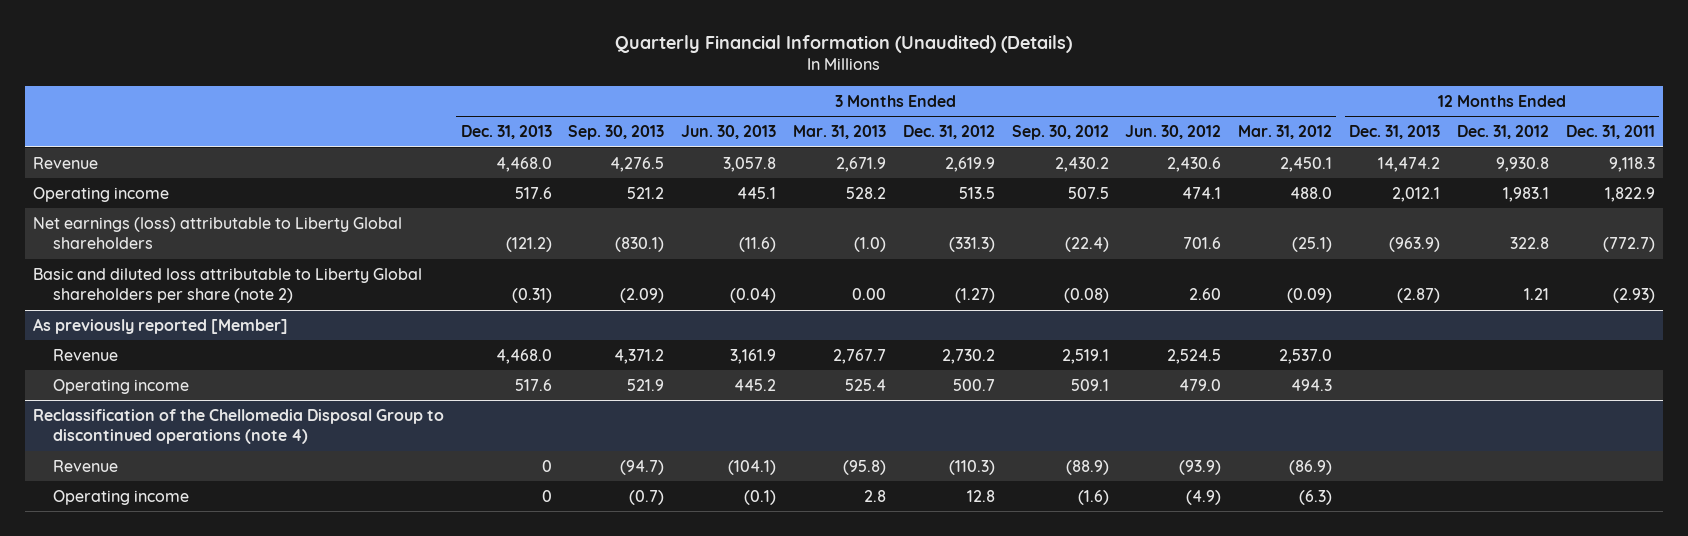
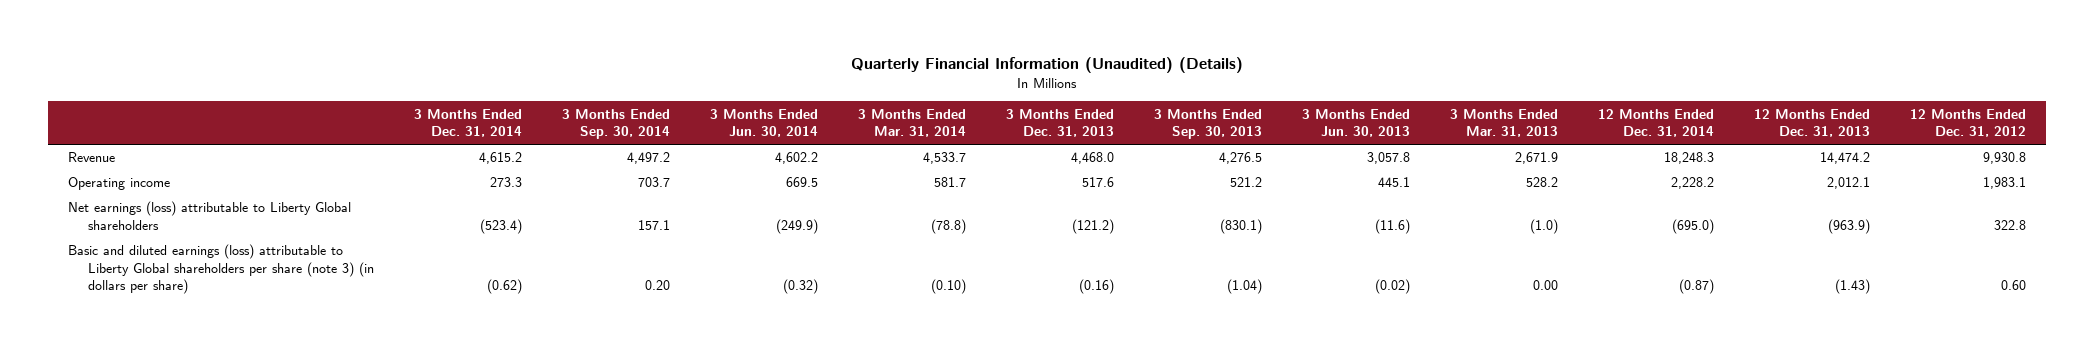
[902,125,995,140] Dec. 31, 2012 -> none
[1011,125,1109,141] Sep. 30, 2012 -> none
[1125,125,1222,140] Jun. 30, 2012 -> none
[1238,125,1333,140] Mar. 31, 2012 -> none
[1565,125,1655,140] Dec. 31, 2011 -> none
none -> [414,108,523,138] 3 Months Ended Dec. 31, 2014
none -> [562,108,671,140] 3 Months Ended Sep. 30, 2014
none -> [710,108,819,138] 3 Months Ended Jun. 30, 2014
none -> [858,108,967,138] 3 Months Ended Mar. 31, 2014
none -> [1597,108,1714,138] 12 Months Ended Dec. 31, 2014
[32,317,288,334] As previously reported [Member] -> none
[52,348,118,361] Revenue -> none
[52,378,189,394] Operating income -> none
[32,408,444,445] Reclassification of the Chellomedia Disposal Group to discontinued operations (note 4) -> none
[52,459,118,472] Revenue -> none
[52,489,189,505] Operating income -> none
[32,267,422,304] Basic and diluted loss attributable to Liberty Global shareholders per share (note 2) -> [67,244,375,295] Basic and diluted earnings (loss) attributable to Liberty Global shareholders per share (note 3) (in dollars per share)
[511,288,552,304] (0.31) -> [1079,279,1115,295] (0.16)
[620,288,665,304] (2.09) -> [1227,279,1263,295] (1.04)
[730,288,777,304] (0.04) -> [1374,279,1410,295] (0.02)
[1397,288,1441,304] (2.87) -> [1834,279,1870,295] (1.43)
[1523,288,1549,301] 1.21 -> [2000,280,2026,291] 0.60

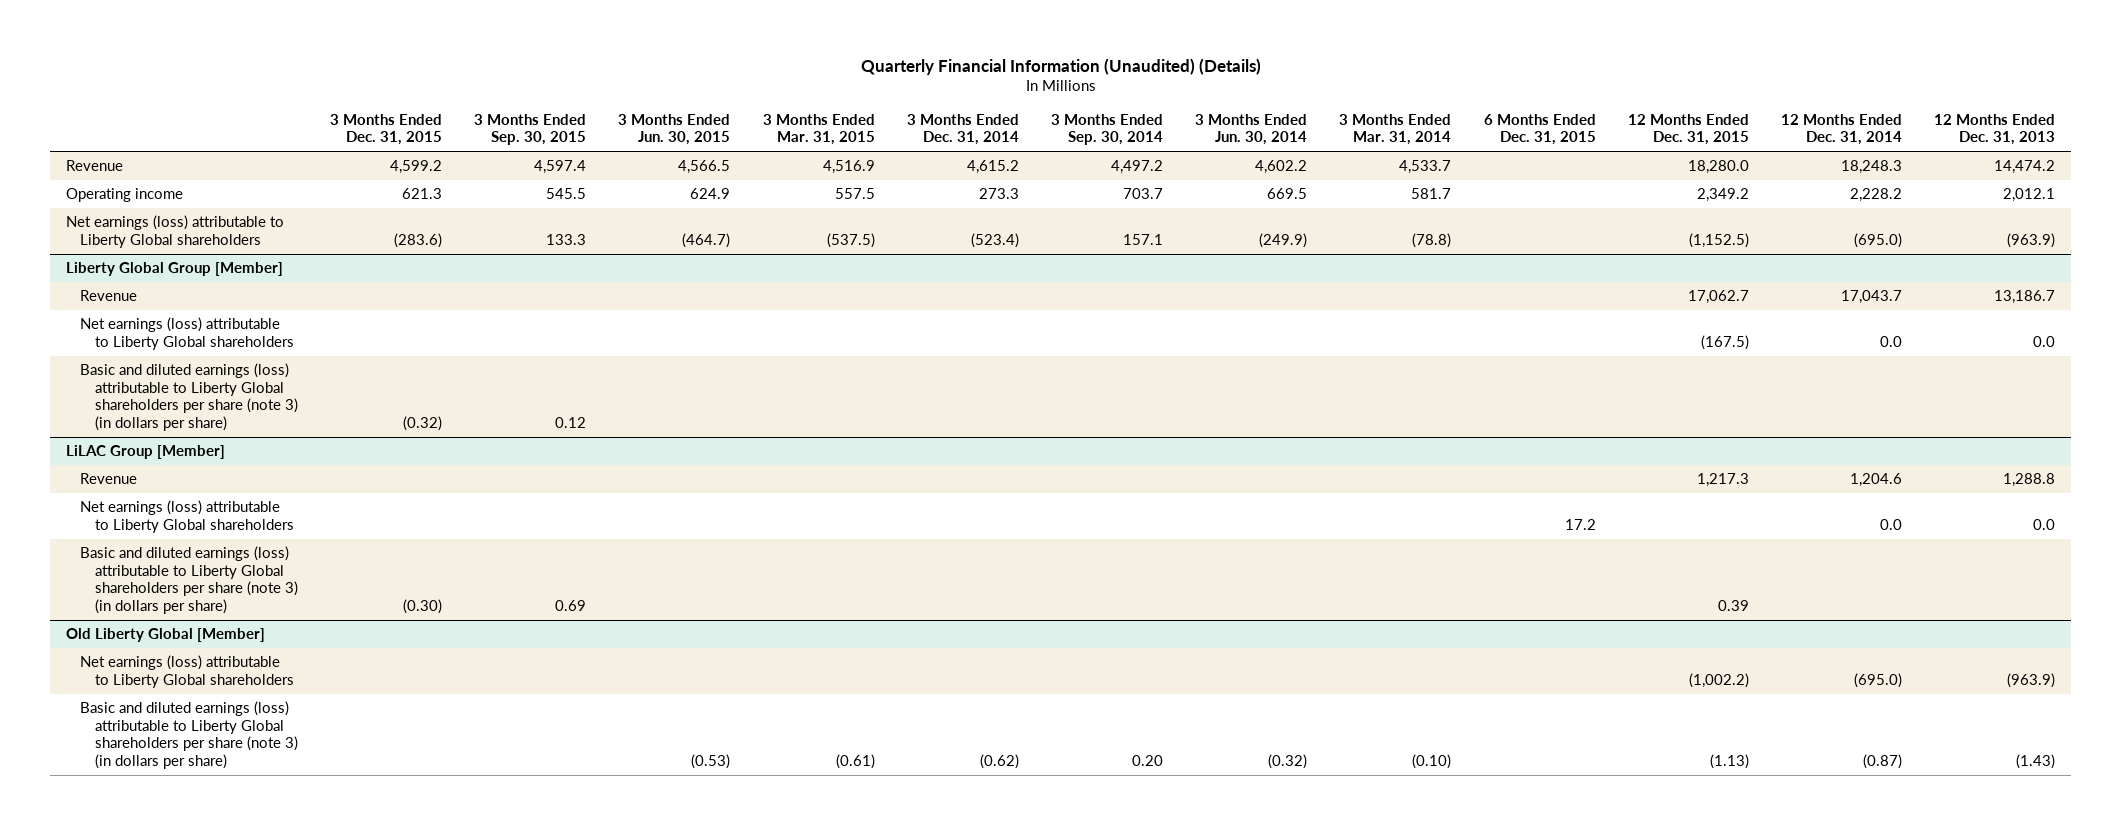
[1006,108,1115,138] 3 Months Ended Dec. 31, 2013 -> none
[1154,108,1263,140] 3 Months Ended Sep. 30, 2013 -> none
[1301,108,1410,138] 3 Months Ended Jun. 30, 2013 -> none
[1449,108,1558,138] 3 Months Ended Mar. 31, 2013 -> none
[1909,108,2026,138] 12 Months Ended Dec. 31, 2012 -> none
none -> [330,113,443,146] 3 Months Ended Dec. 31, 2015
none -> [474,113,587,146] 3 Months Ended Sep. 30, 2015
none -> [618,113,731,146] 3 Months Ended Jun. 30, 2015
none -> [762,113,875,146] 3 Months Ended Mar. 31, 2015
none -> [1483,113,1596,146] 6 Months Ended Dec. 31, 2015
none -> [1627,113,1749,146] 12 Months Ended Dec. 31, 2015
none -> [65,262,283,277] Liberty Global Group [Member]
none -> [80,290,138,302] Revenue
none -> [80,317,294,350] Net earnings (loss) attributable to Liberty Global shareholders
none -> [80,363,298,432] Basic and diluted earnings (loss) attributable to Liberty Global shareholders per share (note 3) (in dollars per share)
none -> [65,445,225,460] LiLAC Group [Member]
none -> [80,473,138,485] Revenue
none -> [80,500,294,533] Net earnings (loss) attributable to Liberty Global shareholders
none -> [80,546,298,615] Basic and diluted earnings (loss) attributable to Liberty Global shareholders per share (note 3) (in dollars per share)
none -> [65,628,265,643] Old Liberty Global [Member]
none -> [80,655,294,688] Net earnings (loss) attributable to Liberty Global shareholders

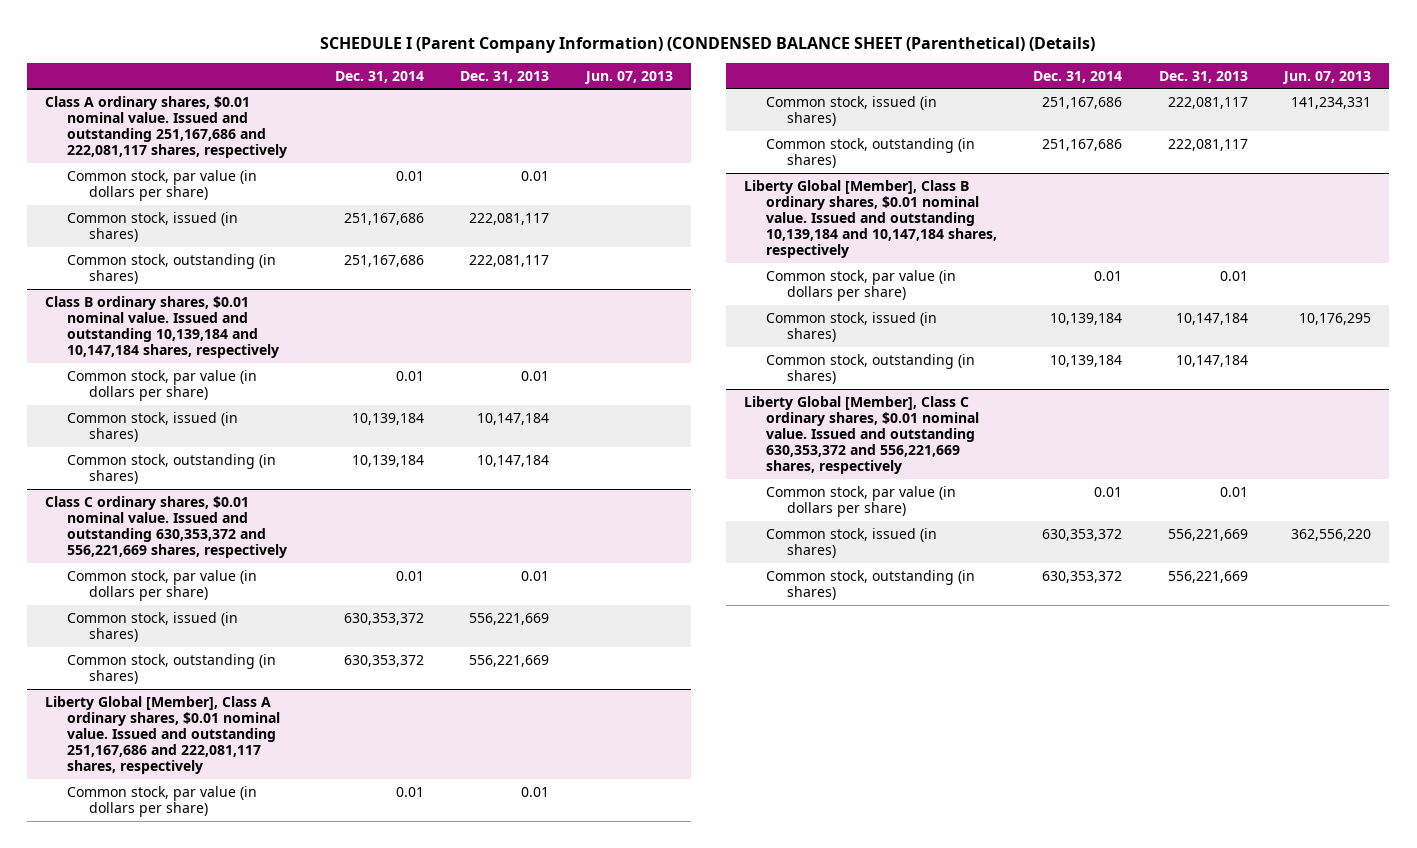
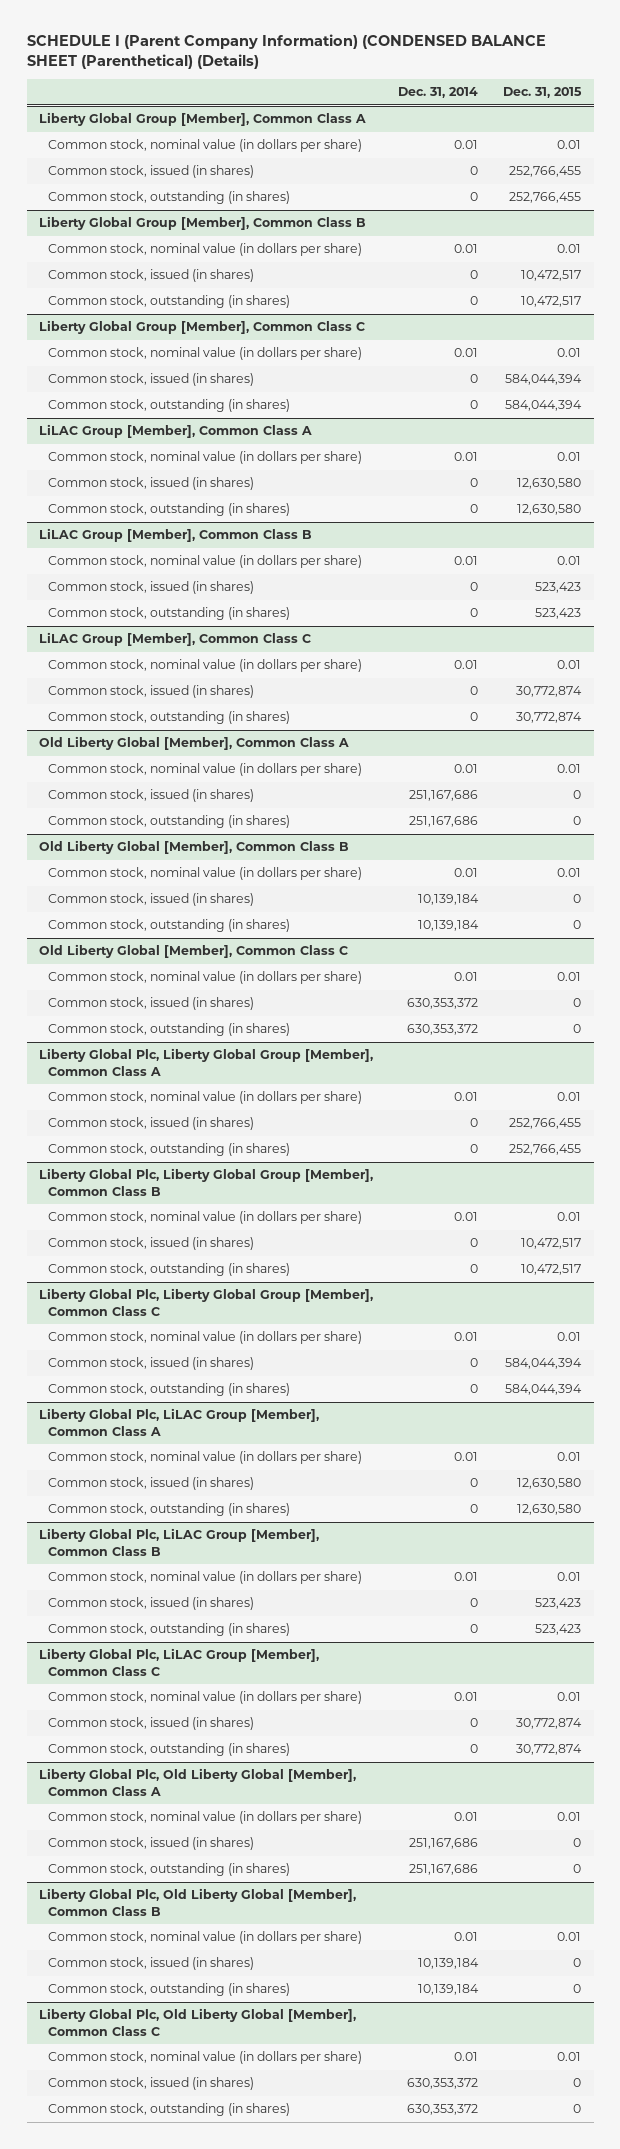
[460,70,550,83] Dec. 31, 2013 -> none
[583,70,673,84] Jun. 07, 2013 -> none
none -> [503,87,583,99] Dec. 31, 2015
[45,95,288,158] Class A ordinary shares, $0.01 nominal value. Issued and outstanding 251,167,686 and 222,081,117 shares, respectively -> none
none -> [39,112,367,127] Liberty Global Group [Member], Common Class A
[67,169,258,201] Common stock, par value (in dollars per share) -> [48,139,363,153] Common stock, nominal value (in dollars per share)
none -> [48,165,255,179] Common stock, issued (in shares)
none -> [48,191,291,205] Common stock, outstanding (in shares)
none -> [39,216,367,231] Liberty Global Group [Member], Common Class B
none -> [48,243,363,257] Common stock, nominal value (in dollars per share)
none -> [48,269,255,283] Common stock, issued (in shares)
none -> [48,295,291,309] Common stock, outstanding (in shares)
none -> [39,320,366,335] Liberty Global Group [Member], Common Class C
none -> [48,347,363,361] Common stock, nominal value (in dollars per share)
none -> [48,373,255,387] Common stock, issued (in shares)
none -> [48,399,291,413] Common stock, outstanding (in shares)
none -> [39,424,313,439] LiLAC Group [Member], Common Class A
none -> [48,451,363,465] Common stock, nominal value (in dollars per share)
none -> [48,477,255,491] Common stock, issued (in shares)
none -> [48,503,291,517] Common stock, outstanding (in shares)
none -> [39,528,313,543] LiLAC Group [Member], Common Class B
none -> [48,555,363,569] Common stock, nominal value (in dollars per share)
none -> [48,581,255,595] Common stock, issued (in shares)
none -> [48,607,291,621] Common stock, outstanding (in shares)
none -> [39,632,312,647] LiLAC Group [Member], Common Class C
none -> [48,659,363,673] Common stock, nominal value (in dollars per share)
none -> [48,685,255,699] Common stock, issued (in shares)
none -> [48,711,291,725] Common stock, outstanding (in shares)
none -> [39,736,350,751] Old Liberty Global [Member], Common Class A
none -> [48,763,363,777] Common stock, nominal value (in dollars per share)
[45,295,280,358] Class B ordinary shares, $0.01 nominal value. Issued and outstanding 10,139,184 and 10,147,184 shares, respectively -> none
none -> [39,840,350,855] Old Liberty Global [Member], Common Class B
[67,369,258,401] Common stock, par value (in dollars per share) -> [48,867,363,881] Common stock, nominal value (in dollars per share)
[45,495,288,558] Class C ordinary shares, $0.01 nominal value. Issued and outstanding 630,353,372 and 556,221,669 shares, respectively -> none
none -> [39,944,349,959] Old Liberty Global [Member], Common Class C
[67,569,258,601] Common stock, par value (in dollars per share) -> [48,971,363,985] Common stock, nominal value (in dollars per share)
[45,695,281,774] Liberty Global [Member], Class A ordinary shares, $0.01 nominal value. Issued and outstanding 251,167,686 and 222,081,117 shares, respectively -> none
none -> [39,1048,374,1076] Liberty Global Plc, Liberty Global Group [Member], Common Class A
[67,785,258,817] Common stock, par value (in dollars per share) -> [48,1091,363,1105] Common stock, nominal value (in dollars per share)
none -> [48,1117,255,1131] Common stock, issued (in shares)
none -> [48,1143,291,1157] Common stock, outstanding (in shares)
none -> [39,1168,374,1196] Liberty Global Plc, Liberty Global Group [Member], Common Class B
none -> [48,1211,363,1225] Common stock, nominal value (in dollars per share)
none -> [48,1237,255,1251] Common stock, issued (in shares)
none -> [48,1263,291,1277] Common stock, outstanding (in shares)
none -> [39,1288,374,1316] Liberty Global Plc, Liberty Global Group [Member], Common Class C
none -> [48,1331,363,1345] Common stock, nominal value (in dollars per share)
none -> [48,1357,255,1371] Common stock, issued (in shares)
none -> [48,1383,291,1397] Common stock, outstanding (in shares)
none -> [39,1408,320,1436] Liberty Global Plc, LiLAC Group [Member], Common Class A
none -> [48,1451,363,1465] Common stock, nominal value (in dollars per share)
none -> [48,1477,255,1491] Common stock, issued (in shares)
none -> [48,1503,291,1517] Common stock, outstanding (in shares)
none -> [39,1528,320,1556] Liberty Global Plc, LiLAC Group [Member], Common Class B
none -> [48,1571,363,1585] Common stock, nominal value (in dollars per share)
none -> [48,1597,255,1611] Common stock, issued (in shares)
none -> [48,1623,291,1637] Common stock, outstanding (in shares)
none -> [39,1648,320,1676] Liberty Global Plc, LiLAC Group [Member], Common Class C
none -> [48,1691,363,1705] Common stock, nominal value (in dollars per share)
none -> [48,1717,255,1731] Common stock, issued (in shares)
none -> [48,1743,291,1757] Common stock, outstanding (in shares)
none -> [39,1768,357,1796] Liberty Global Plc, Old Liberty Global [Member], Common Class A
none -> [48,1811,363,1825] Common stock, nominal value (in dollars per share)
[743,179,997,258] Liberty Global [Member], Class B ordinary shares, $0.01 nominal value. Issued and outstanding 10,139,184 and 10,147,184 shares, respectively -> none
none -> [39,1888,357,1916] Liberty Global Plc, Old Liberty Global [Member], Common Class B
[765,269,956,301] Common stock, par value (in dollars per share) -> [48,1931,363,1945] Common stock, nominal value (in dollars per share)
[743,395,979,474] Liberty Global [Member], Class C ordinary shares, $0.01 nominal value. Issued and outstanding 630,353,372 and 556,221,669 shares, respectively -> none
none -> [39,2008,357,2036] Liberty Global Plc, Old Liberty Global [Member], Common Class C
[765,485,956,517] Common stock, par value (in dollars per share) -> [48,2051,363,2065] Common stock, nominal value (in dollars per share)

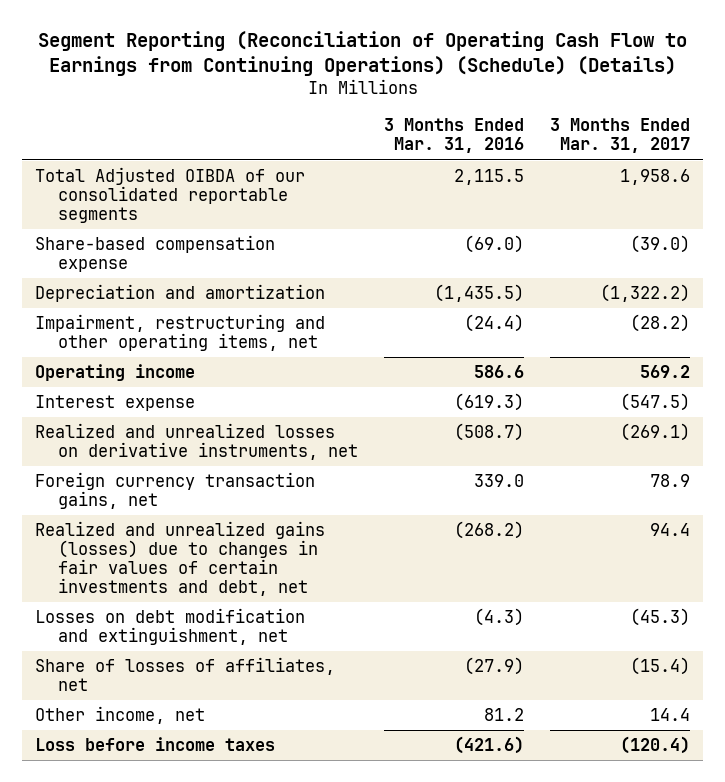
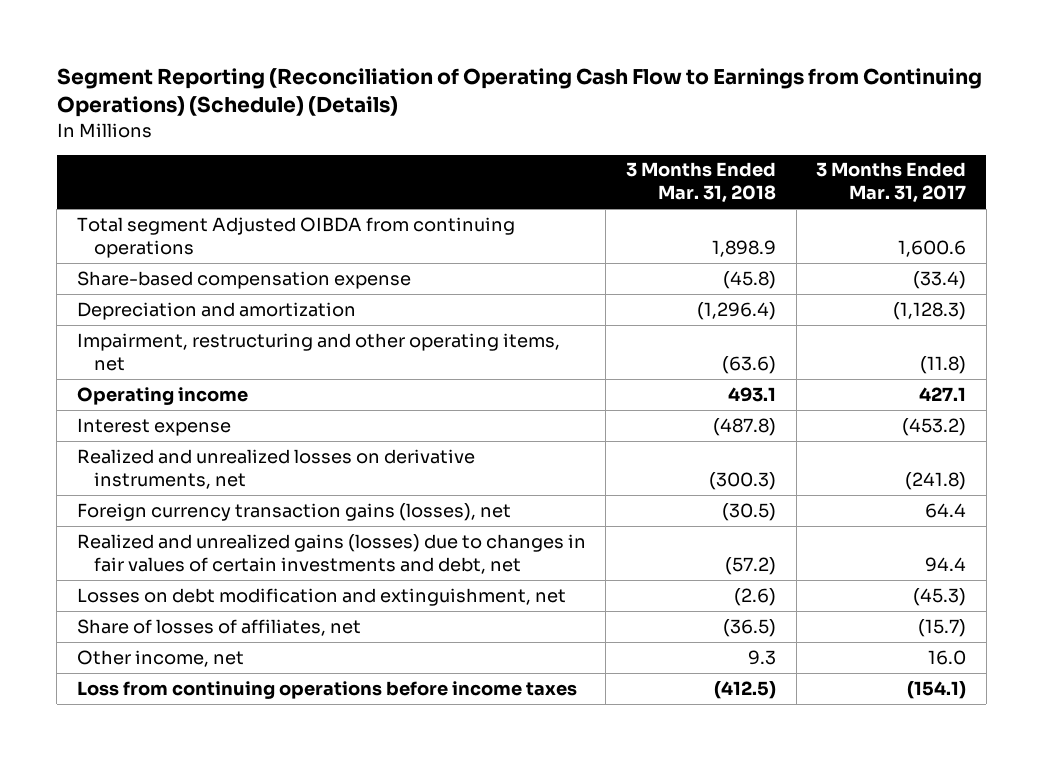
[384,118,525,154] 3 Months Ended Mar. 31, 2016 -> none
none -> [626,162,777,204] 3 Months Ended Mar. 31, 2018
[34,167,305,224] Total Adjusted OIBDA of our consolidated reportable segments -> [76,216,515,258] Total segment Adjusted OIBDA from continuing operations
[620,169,691,186] 1,958.6 -> [898,239,967,257] 1,600.6
[630,235,691,254] (39.0) -> [913,270,967,289] (33.4)
[600,284,691,303] (1,322.2) -> [893,301,967,320] (1,128.3)
[630,314,691,333] (28.2) -> [920,355,967,374] (11.8)
[640,365,691,379] 569.2 -> [919,386,967,401] 427.1
[620,393,691,412] (547.5) -> [902,417,967,436] (453.2)
[620,423,691,442] (269.1) -> [905,471,967,490] (241.8)
[34,472,315,510] Foreign currency transaction gains, net -> [76,502,511,521] Foreign currency transaction gains (losses), net
[650,474,691,488] 78.9 -> [925,502,967,518] 64.4
[630,657,691,676] (15.4) -> [918,618,967,637] (15.7)
[650,708,691,722] 14.4 -> [928,649,967,665] 16.0
[34,737,275,752] Loss before income taxes -> [76,680,577,699] Loss from continuing operations before income taxes
[620,736,691,755] (120.4) -> [907,680,967,699] (154.1)

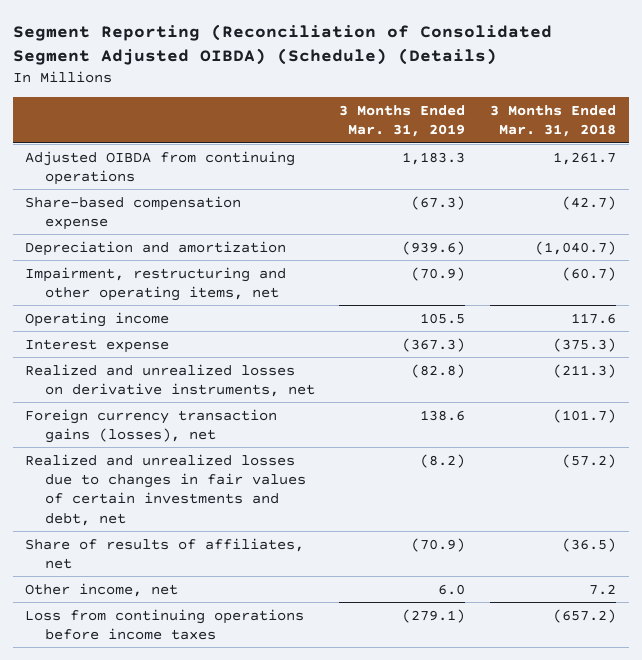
[56,68,982,118] Segment Reporting (Reconciliation of Operating Cash Flow to Earnings from Continuing Operations) (Schedule) (Details) -> [12,23,552,65] Segment Reporting (Reconciliation of Consolidated Segment Adjusted OIBDA) (Schedule) (Details)
[816,162,967,204] 3 Months Ended Mar. 31, 2017 -> none
none -> [339,104,466,138] 3 Months Ended Mar. 31, 2019
[76,587,566,606] Losses on debt modification and extinguishment, net -> none
[76,216,515,258] Total segment Adjusted OIBDA from continuing operations -> [25,150,296,185] Adjusted OIBDA from continuing operations
[712,239,777,257] 1,898.9 -> [553,151,617,165] 1,261.7
[723,270,777,289] (45.8) -> [562,195,617,210] (42.7)
[697,301,777,320] (1,296.4) -> [535,240,617,255] (1,040.7)
[722,355,777,374] (63.6) -> [562,266,617,281] (60.7)
[728,386,777,402] 493.1 -> [571,312,617,324] 117.6
[713,417,777,436] (487.8) -> [553,337,617,352] (375.3)
[709,471,777,490] (300.3) -> [553,363,617,378] (211.3)
[722,502,777,521] (30.5) -> [553,408,617,423] (101.7)
[76,533,586,574] Realized and unrealized gains (losses) due to changes in fair values of certain investments and debt, net -> [25,453,306,526] Realized and unrealized losses due to changes in fair values of certain investments and debt, net
[76,618,361,636] Share of losses of affiliates, net -> [25,537,305,569] Share of results of affiliates, net
[748,649,777,665] 9.3 -> [589,583,617,595] 7.2
[714,680,777,699] (412.5) -> [553,608,617,623] (657.2)

